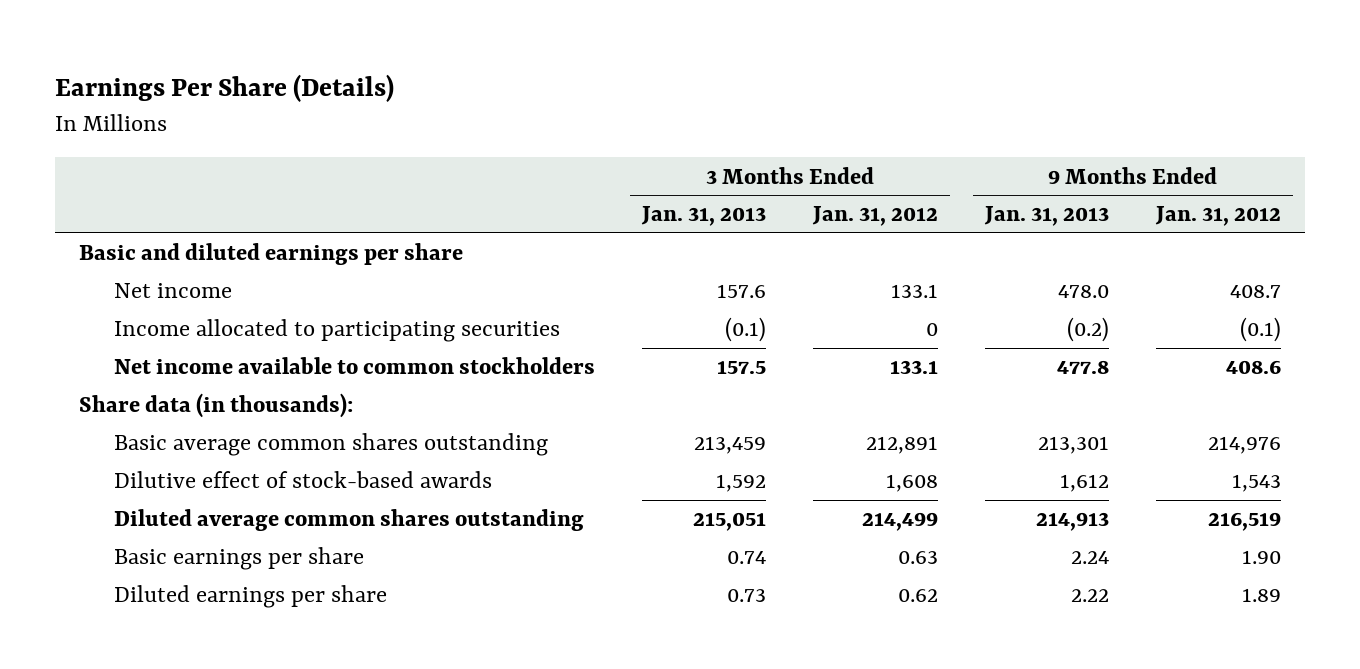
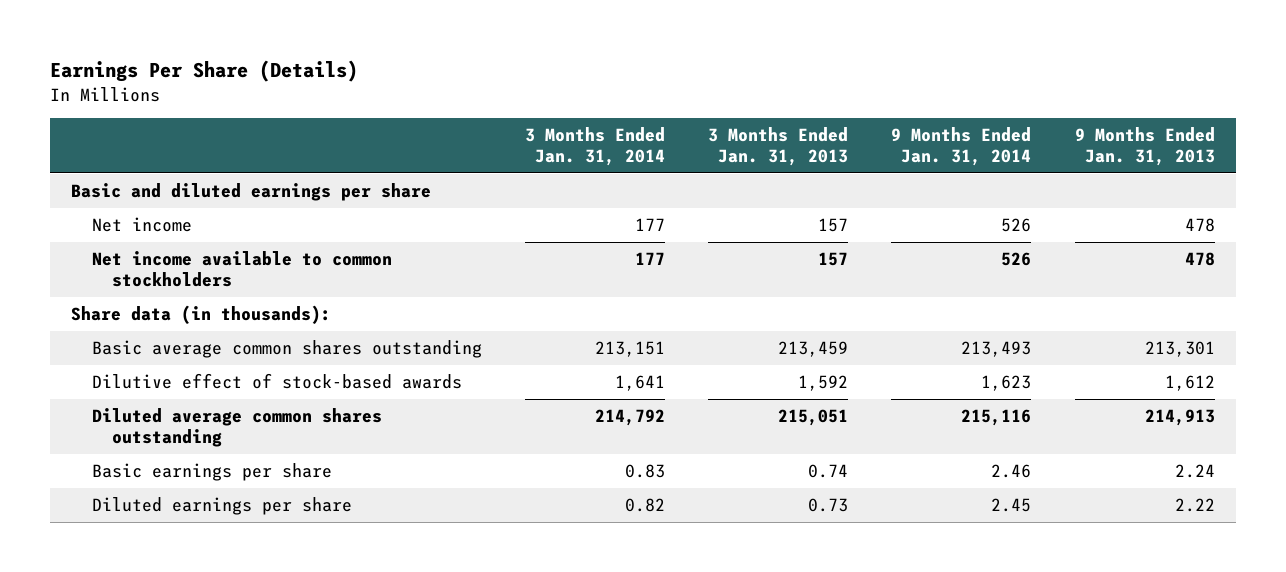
[812,206,939,227] Jan. 31, 2012 -> none
[1155,206,1282,227] Jan. 31, 2012 -> none
none -> [525,127,666,166] 3 Months Ended Jan. 31, 2014
none -> [891,127,1032,166] 9 Months Ended Jan. 31, 2014
[114,319,561,343] Income allocated to participating securities -> none
[717,284,767,299] 157.6 -> [818,218,849,233] 157
[1058,285,1110,299] 478.0 -> [1184,218,1215,233] 478
[717,361,767,375] 157.5 -> [818,252,849,267] 157
[1057,360,1110,375] 477.8 -> [1184,252,1215,267] 478

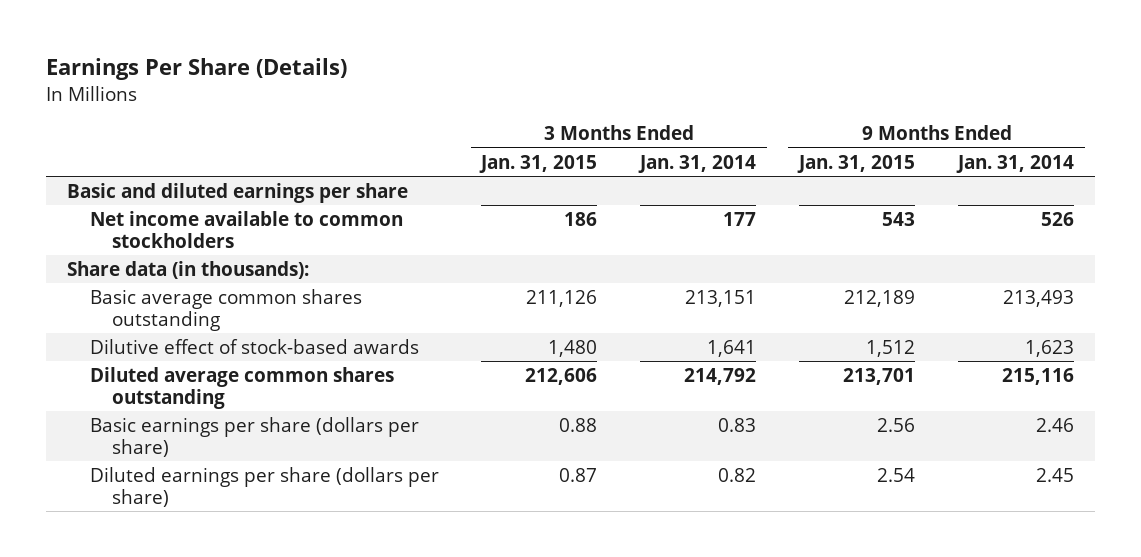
[708,127,849,166] 3 Months Ended Jan. 31, 2013 -> none
[1074,127,1215,166] 9 Months Ended Jan. 31, 2013 -> none
none -> [479,154,598,173] Jan. 31, 2015
none -> [797,154,916,173] Jan. 31, 2015
[91,217,192,233] Net income -> none
[91,463,332,482] Basic earnings per share -> [89,416,419,457] Basic earnings per share (dollars per share)
[91,497,352,516] Diluted earnings per share -> [89,466,439,507] Diluted earnings per share (dollars per share)

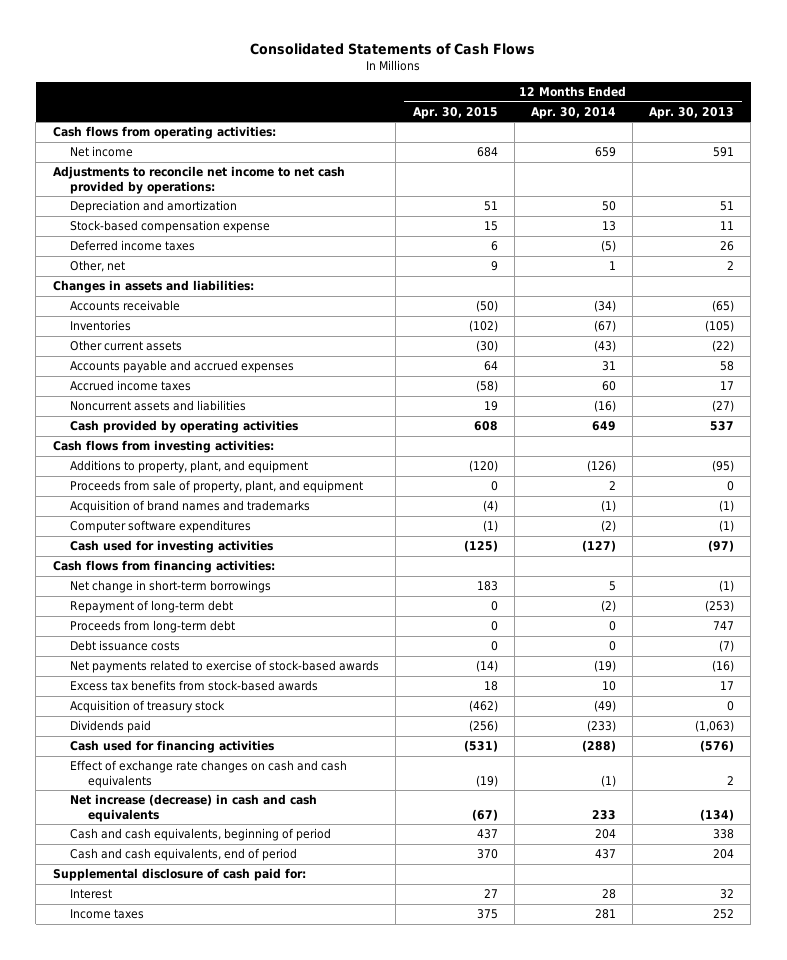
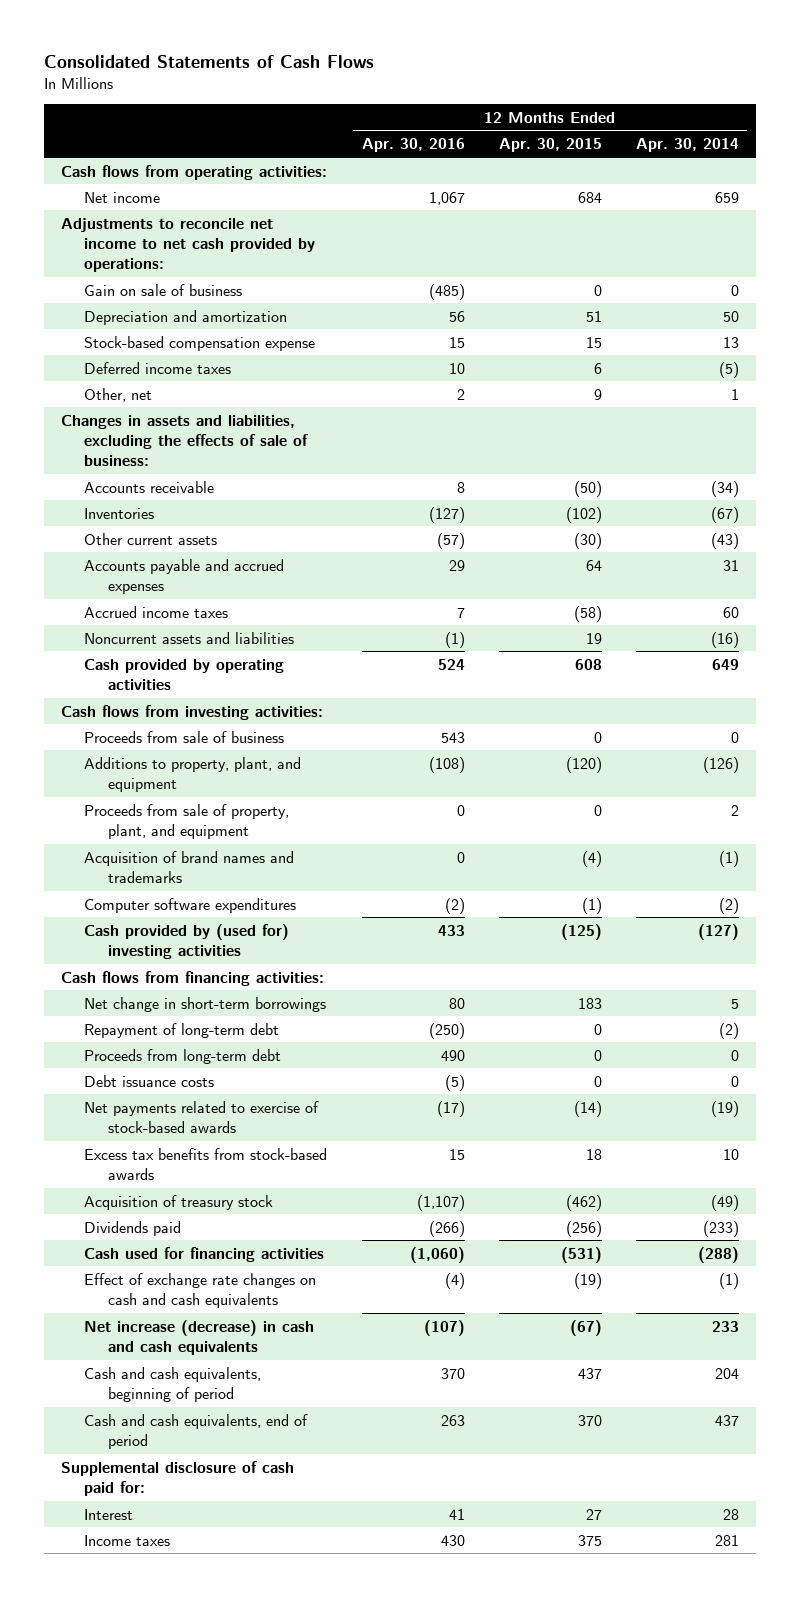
[649,106,735,119] Apr. 30, 2013 -> none
none -> [361,138,465,153] Apr. 30, 2016
none -> [84,283,243,296] Gain on sale of business
[52,280,254,294] Changes in assets and liabilities: -> [60,414,310,466] Changes in assets and liabilities, excluding the effects of sale of business:
none -> [84,730,285,743] Proceeds from sale of business
[70,540,274,554] Cash used for investing activities -> [84,923,290,959] Cash provided by (used for) investing activities

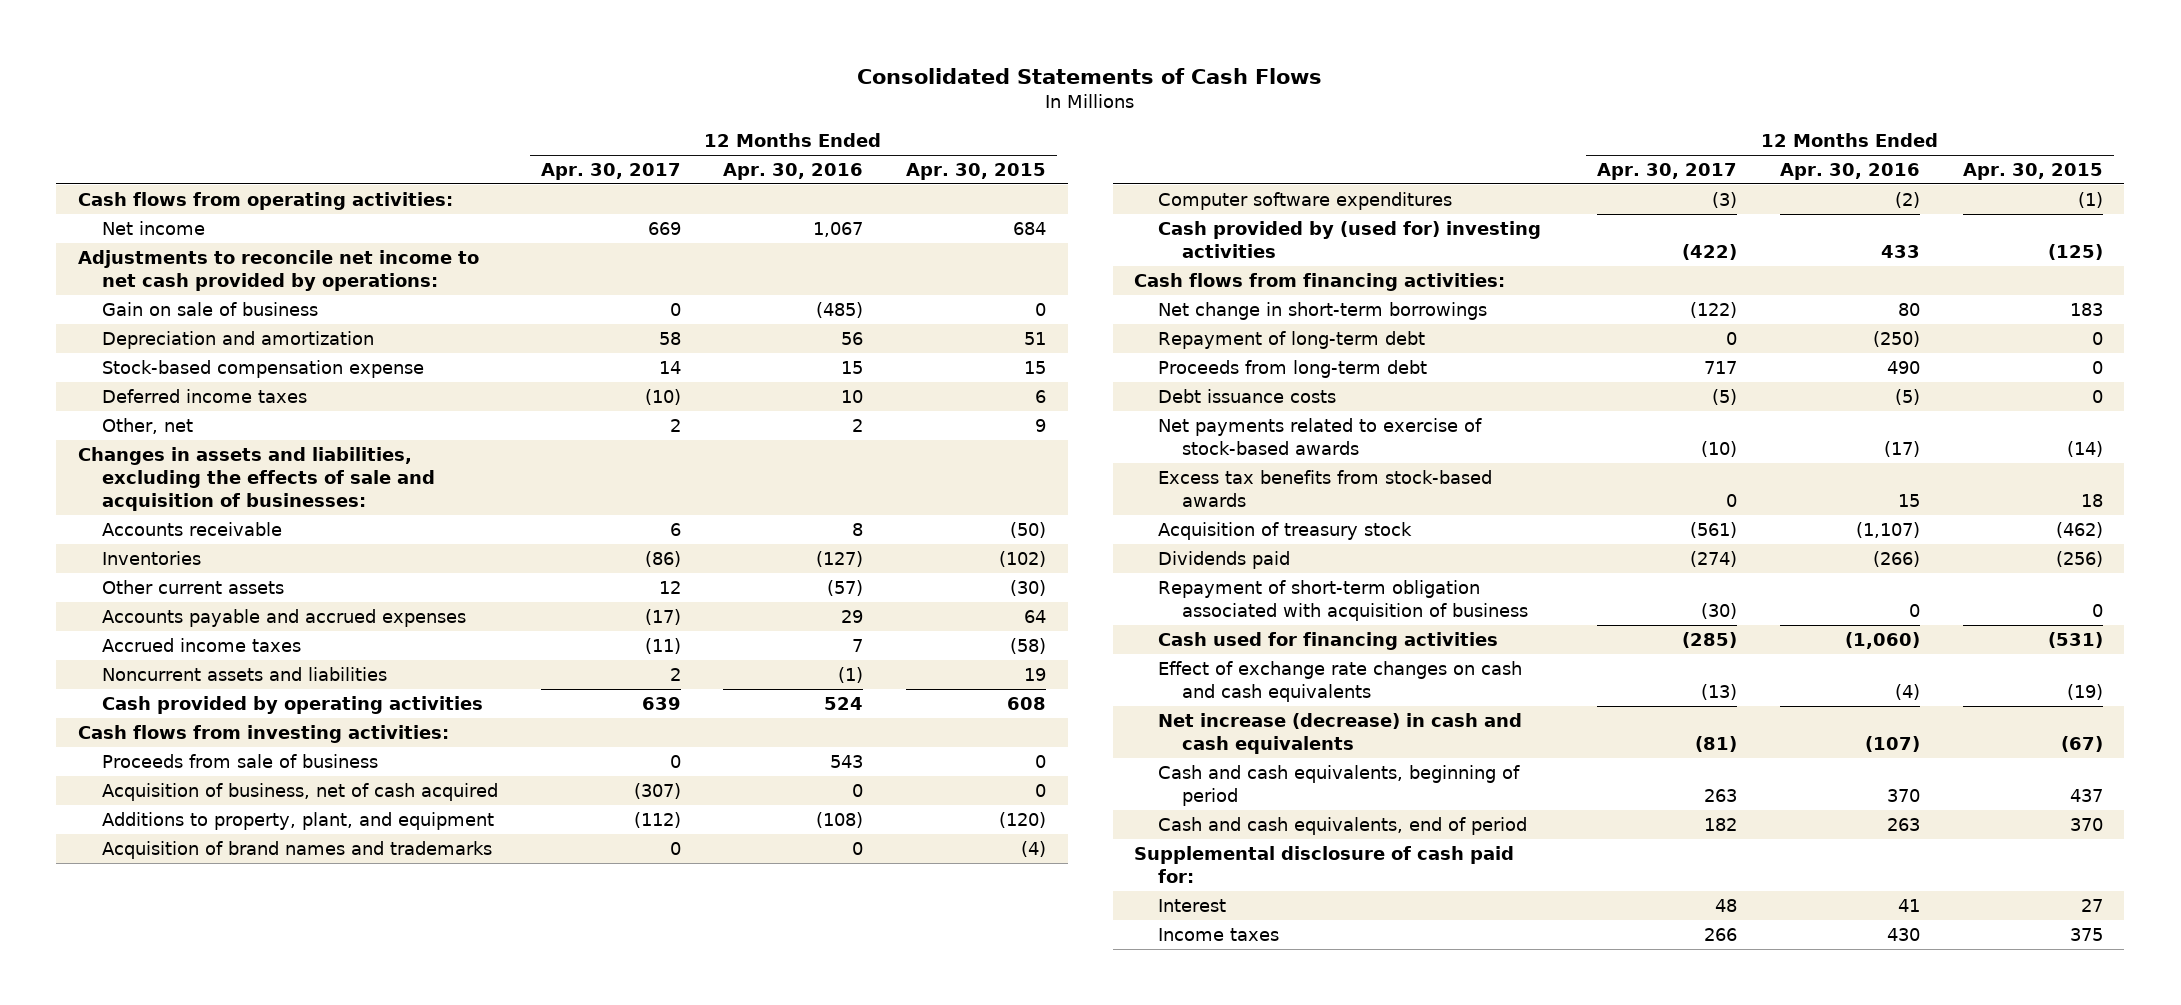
[635,138,739,153] Apr. 30, 2014 -> none
none -> [540,163,681,181] Apr. 30, 2017
[60,414,310,466] Changes in assets and liabilities, excluding the effects of sale of business: -> [77,446,435,512] Changes in assets and liabilities, excluding the effects of sale and acquisition of businesses:
none -> [101,782,498,801] Acquisition of business, net of cash acquired
[84,803,290,839] Proceeds from sale of property, plant, and equipment -> none
none -> [1158,579,1529,622] Repayment of short-term obligation associated with acquisition of business

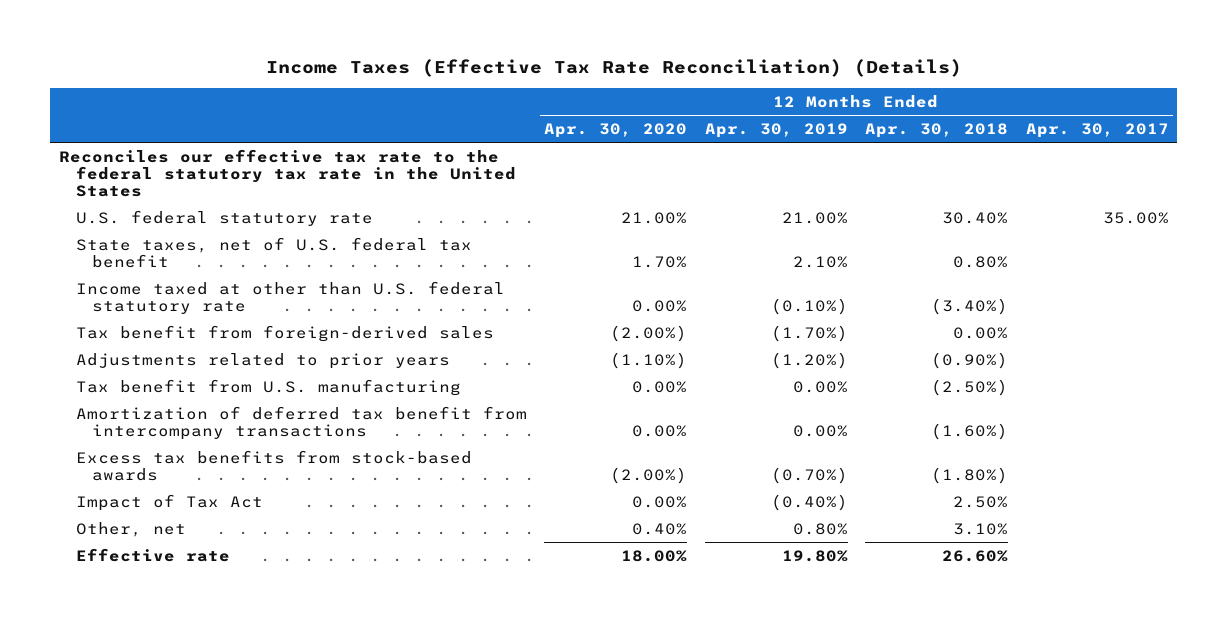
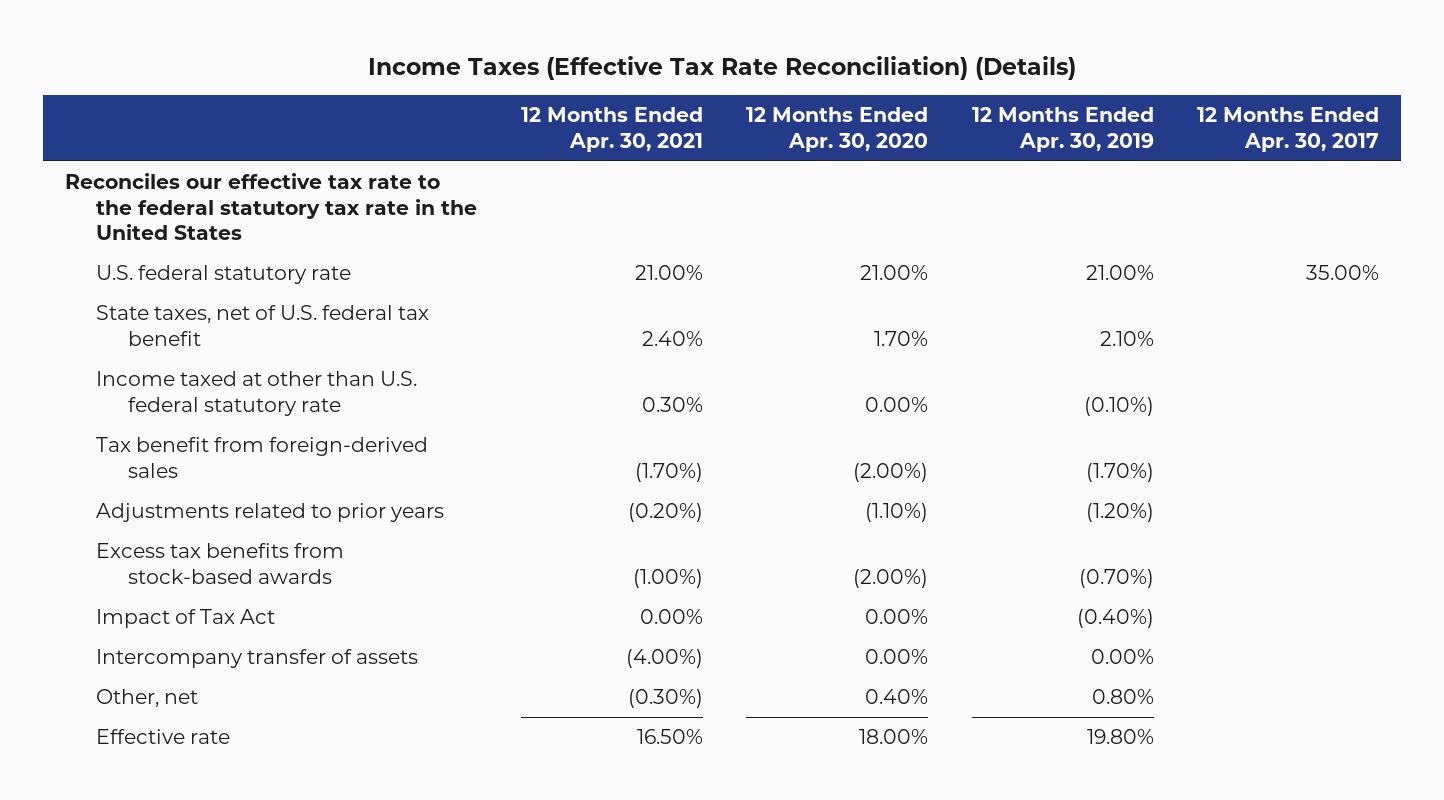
[865,122,1009,138] Apr. 30, 2018 -> none
none -> [520,107,703,152] 12 Months Ended Apr. 30, 2021
[75,378,461,396] Tax benefit from U.S. manufacturing -> none
[75,405,527,440] Amortization of deferred tax benefit from intercompany transactions -> none
none -> [96,649,419,669] Intercompany transfer of assets

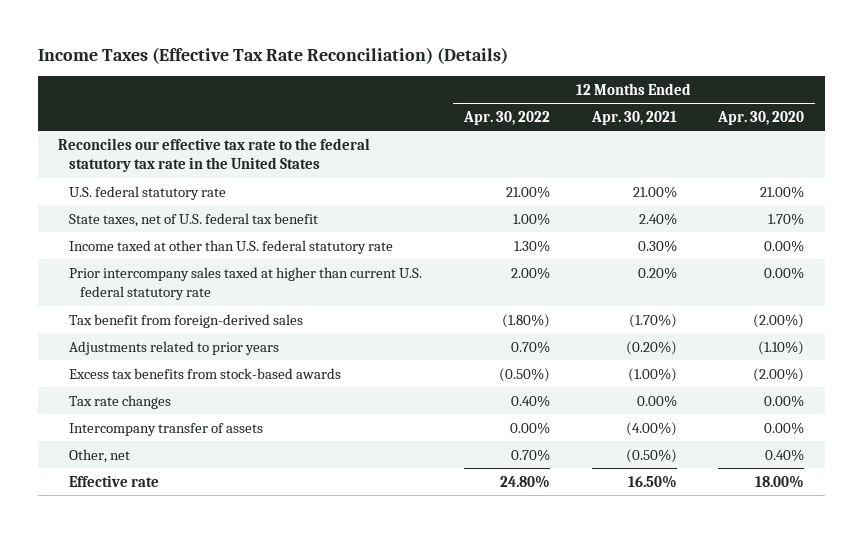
[971,107,1154,152] 12 Months Ended Apr. 30, 2019 -> none
[1196,107,1379,152] 12 Months Ended Apr. 30, 2017 -> none
none -> [462,110,550,125] Apr. 30, 2022
none -> [69,266,423,301] Prior intercompany sales taxed at higher than current U.S. federal statutory rate
[96,609,276,629] Impact of Tax Act -> none
none -> [69,394,172,409] Tax rate changes
[627,689,703,709] (0.30%) -> [625,448,677,463] (0.50%)

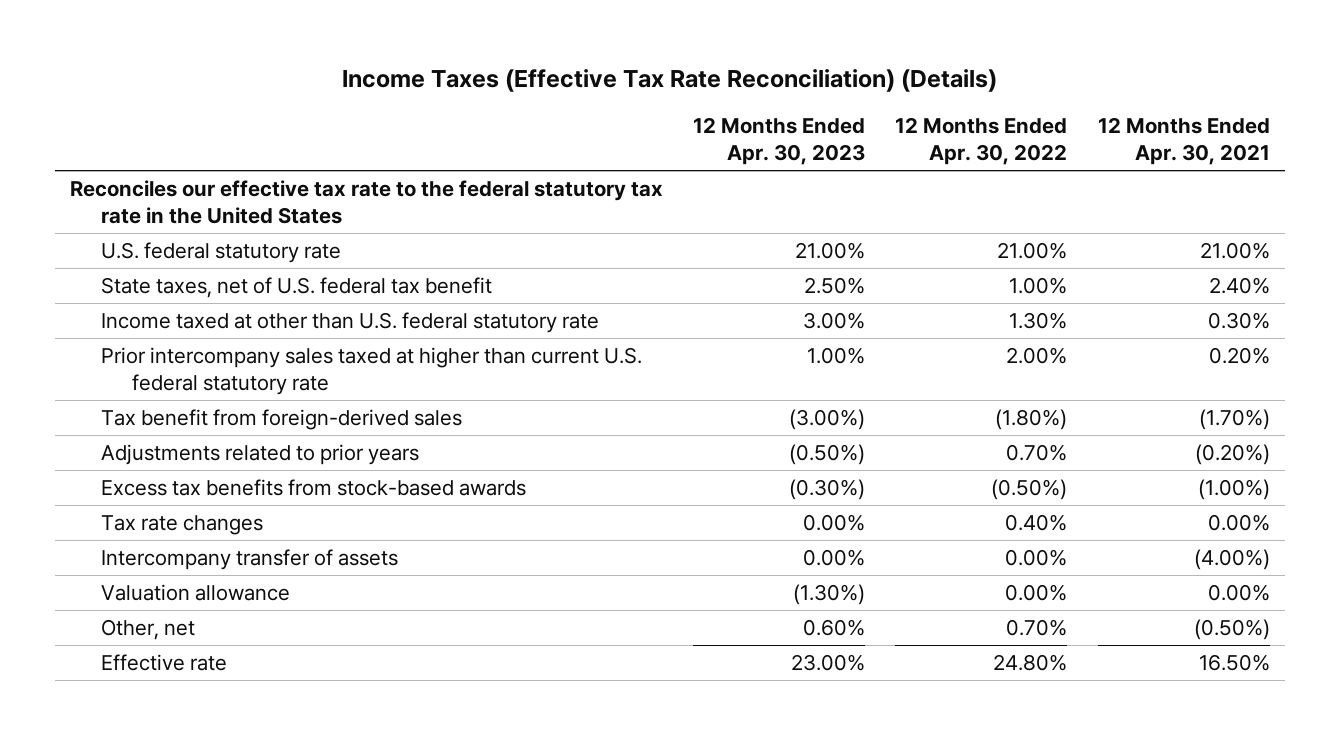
[717,110,805,125] Apr. 30, 2020 -> none
none -> [693,116,866,165] 12 Months Ended Apr. 30, 2023
none -> [100,583,290,601] Valuation allowance

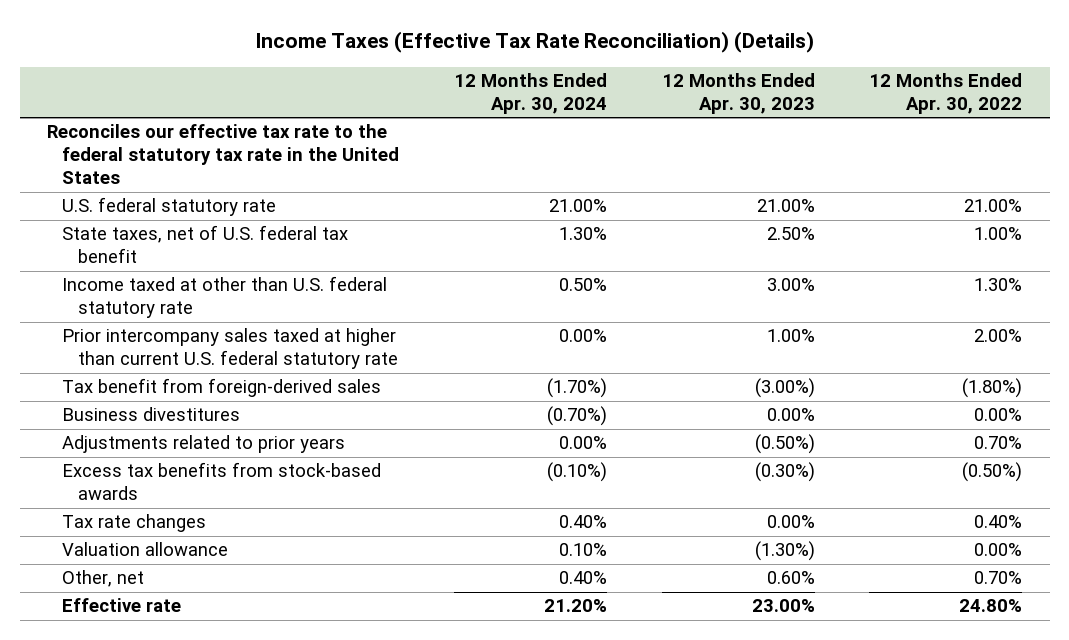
[1097,116,1270,165] 12 Months Ended Apr. 30, 2021 -> none
none -> [453,73,607,115] 12 Months Ended Apr. 30, 2024
none -> [62,407,241,422] Business divestitures
[100,548,398,570] Intercompany transfer of assets -> none

